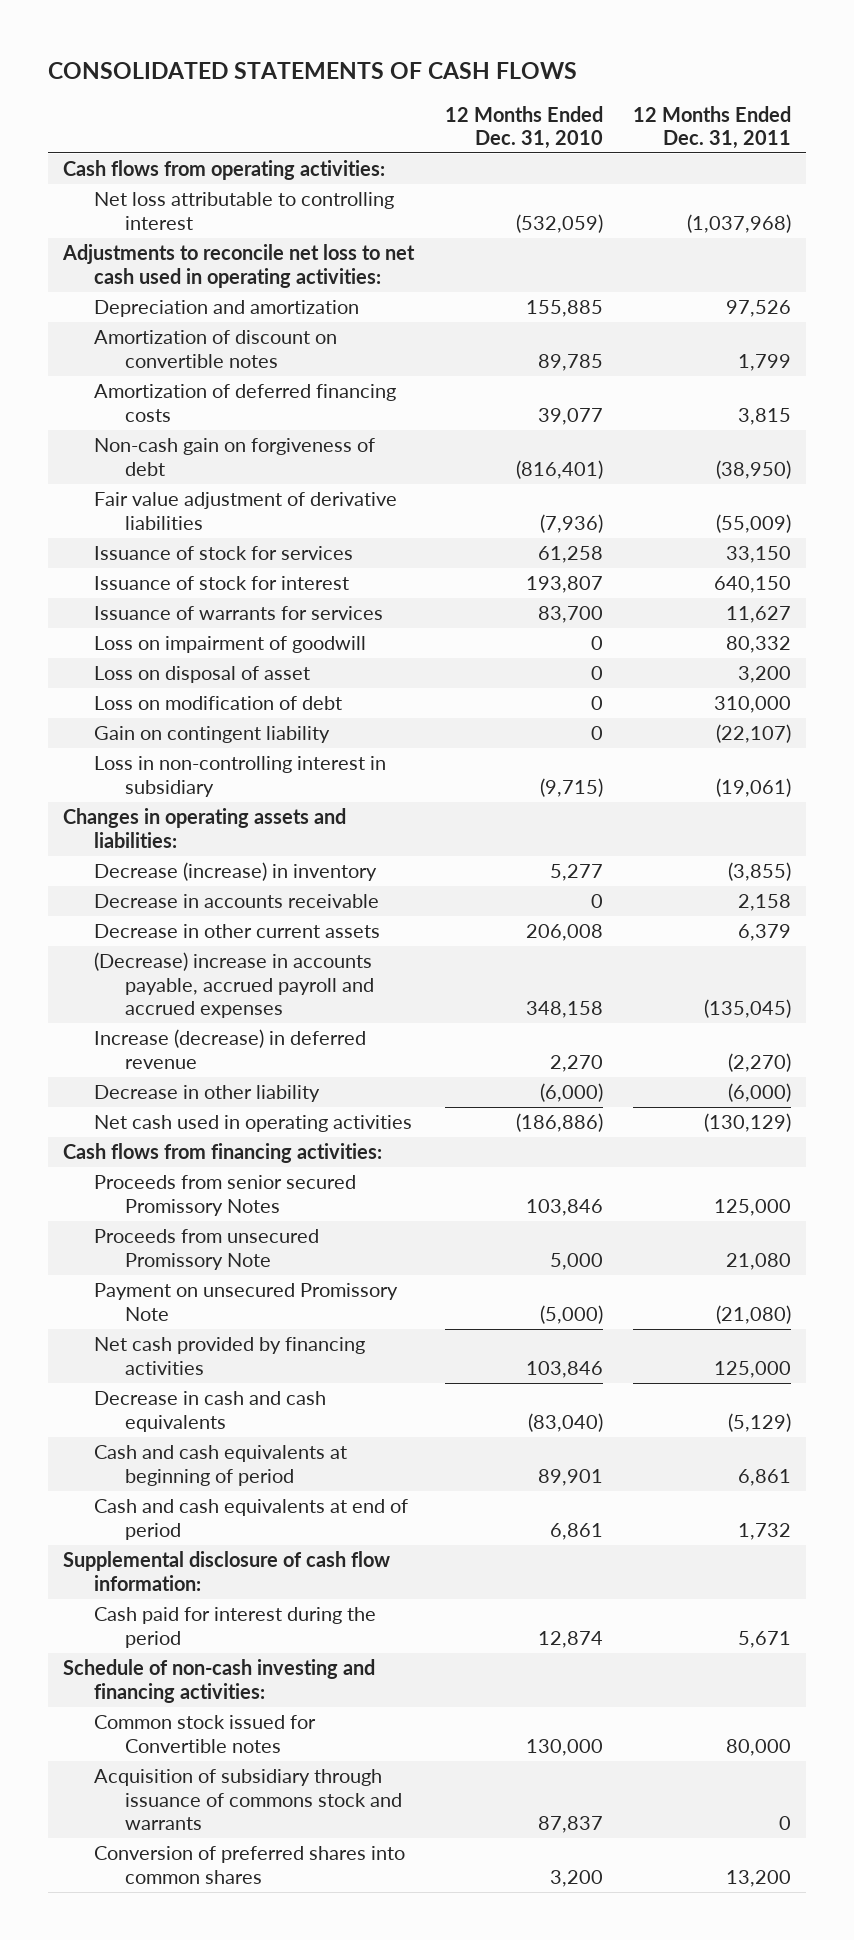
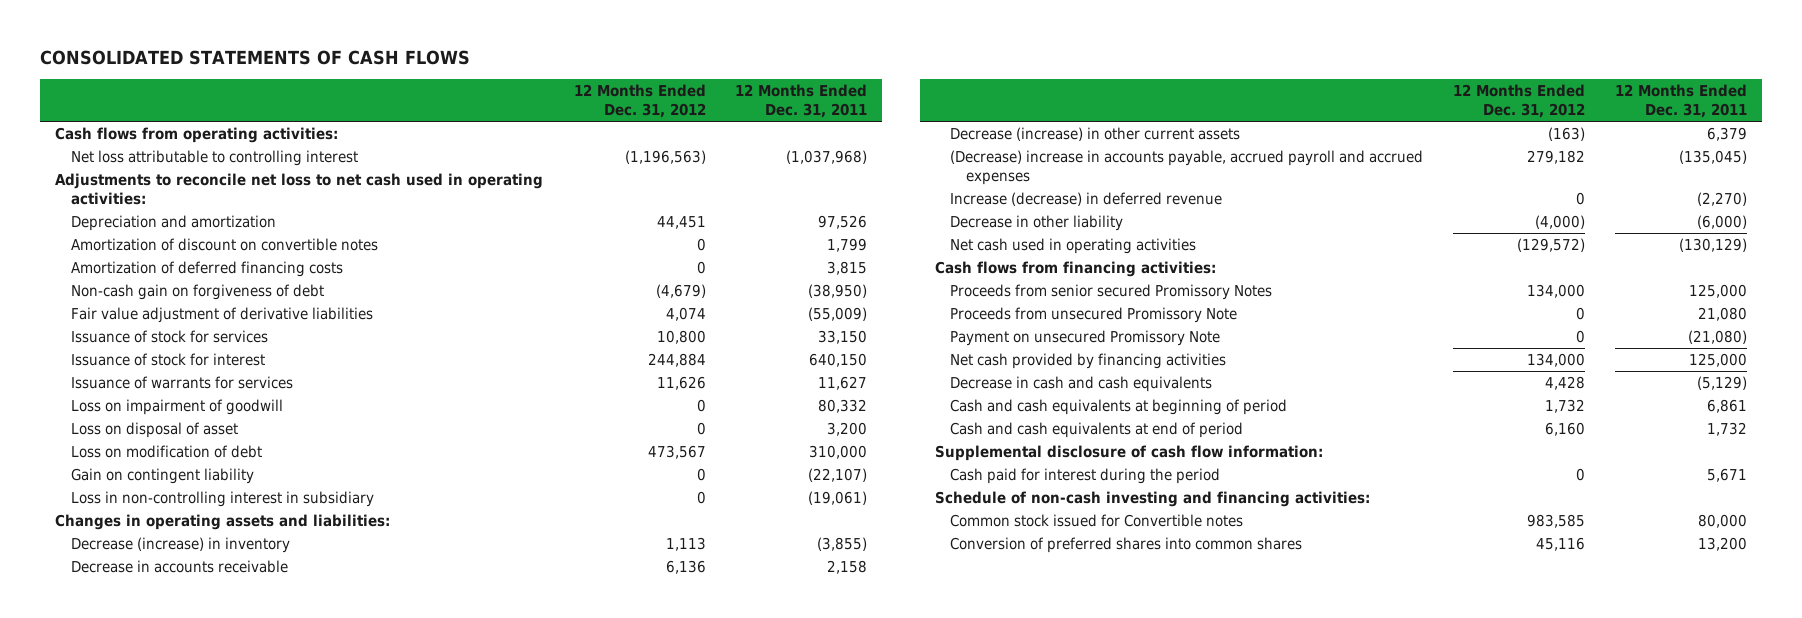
[444,105,603,149] 12 Months Ended Dec. 31, 2010 -> none
none -> [573,84,706,119] 12 Months Ended Dec. 31, 2012
[94,924,381,939] Decrease in other current assets -> [950,127,1241,142] Decrease (increase) in other current assets
[94,1769,402,1831] Acquisition of subsidiary through issuance of commons stock and warrants -> none

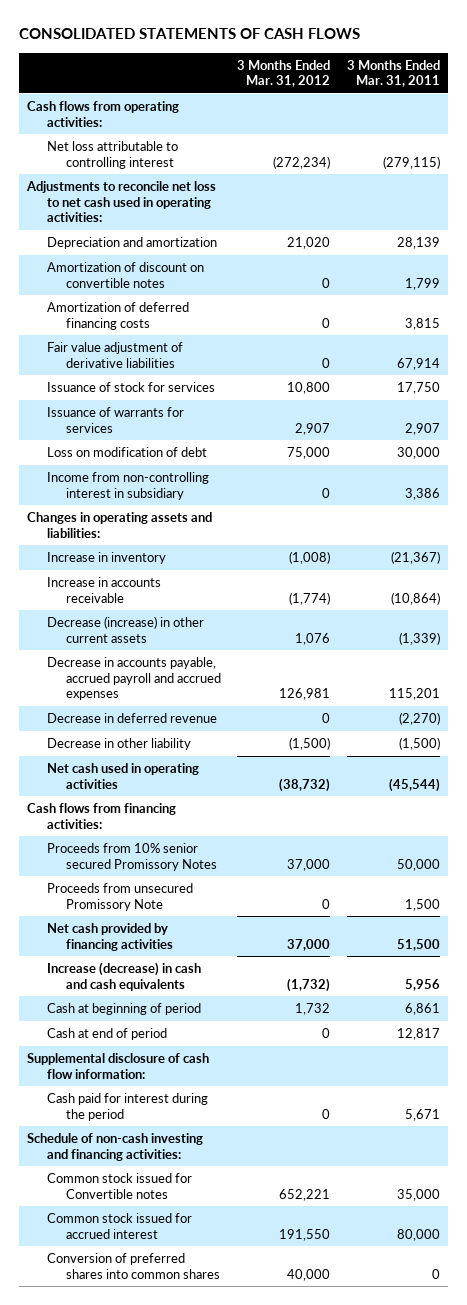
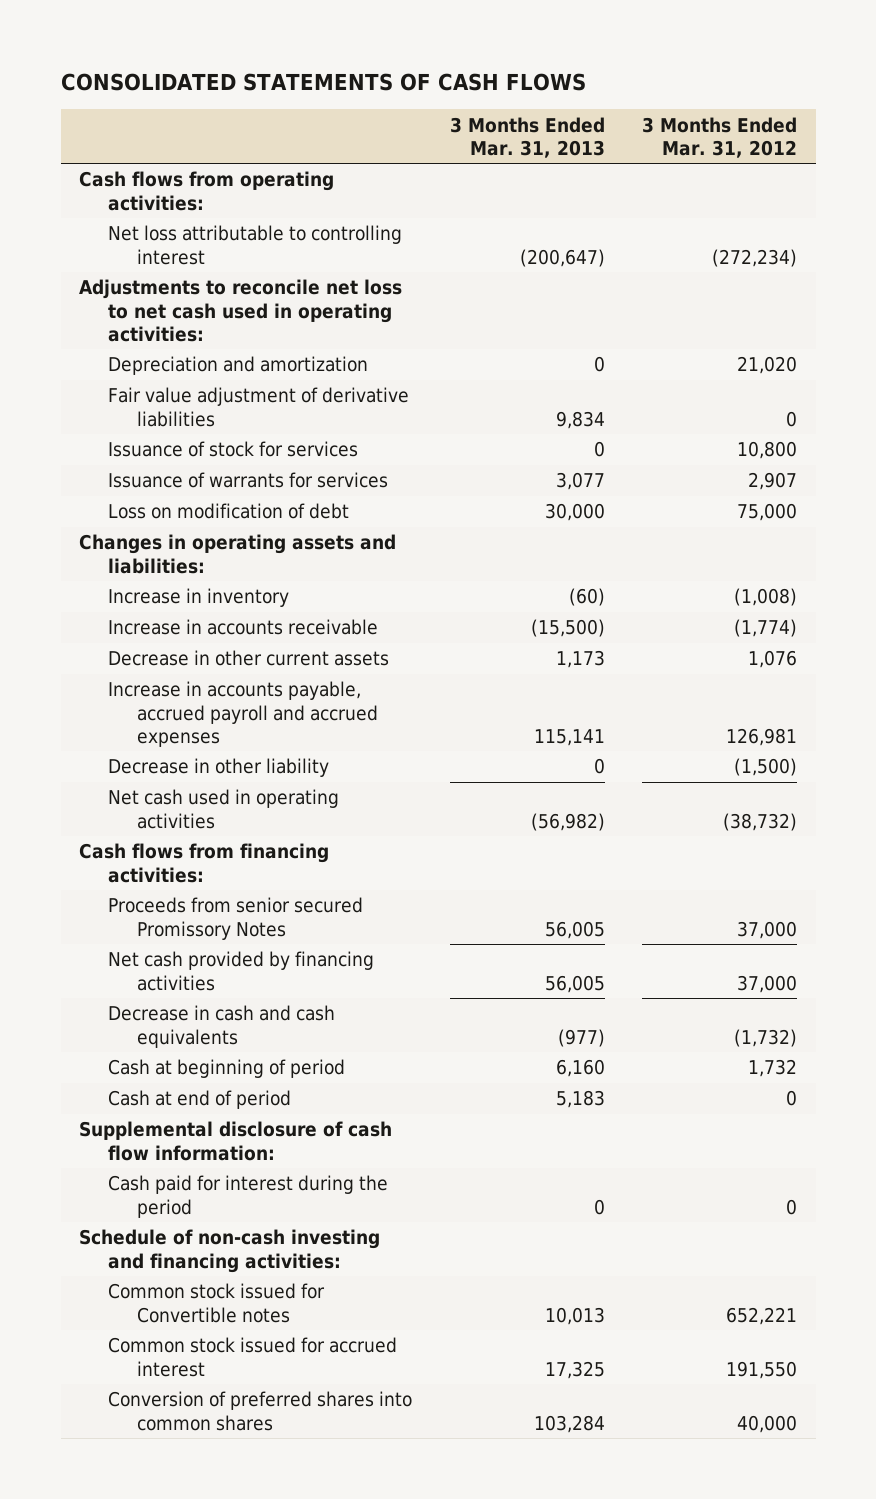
[346,59,440,88] 3 Months Ended Mar. 31, 2011 -> none
none -> [449,116,605,158] 3 Months Ended Mar. 31, 2013
[46,262,204,288] Amortization of discount on convertible notes -> none
[46,302,189,330] Amortization of deferred financing costs -> none
[46,472,209,500] Income from non-controlling interest in subsidiary -> none
[46,713,217,724] Decrease in deferred revenue -> none
[46,616,204,643] Decrease (increase) in other current assets -> [108,650,390,667] Decrease in other current assets
[46,657,221,701] Decrease in accounts payable, accrued payroll and accrued expenses -> [108,681,379,747] Increase in accounts payable, accrued payroll and accrued expenses
[46,883,193,911] Proceeds from unsecured Promissory Note -> none
[46,843,217,871] Proceeds from 10% senior secured Promissory Notes -> [108,897,364,940] Proceeds from senior secured Promissory Notes
[46,962,201,991] Increase (decrease) in cash and cash equivalents -> [108,1005,336,1048] Decrease in cash and cash equivalents

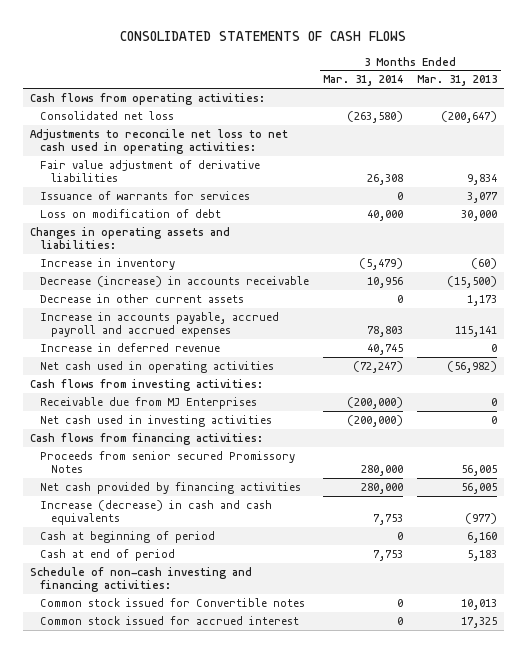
[641,116,797,158] 3 Months Ended Mar. 31, 2012 -> none
none -> [323,75,404,87] Mar. 31, 2014
[108,225,403,265] Net loss attributable to controlling interest -> [40,110,175,120] Consolidated net loss
[108,356,369,376] Depreciation and amortization -> none
[108,441,359,458] Issuance of stock for services -> none
[108,619,379,636] Increase in accounts receivable -> [40,275,310,287] Decrease (increase) in accounts receivable
[108,758,330,778] Decrease in other liability -> none
none -> [40,342,221,352] Increase in deferred revenue
none -> [29,378,263,391] Cash flows from investing activities:
none -> [40,396,258,409] Receivable due from MJ Enterprises
none -> [40,414,273,427] Net cash used in investing activities
[108,1005,336,1048] Decrease in cash and cash equivalents -> [40,499,273,526] Increase (decrease) in cash and cash equivalents
[79,1121,393,1161] Supplemental disclosure of cash flow information: -> none
[108,1175,389,1218] Cash paid for interest during the period -> none
[108,1391,413,1431] Conversion of preferred shares into common shares -> none

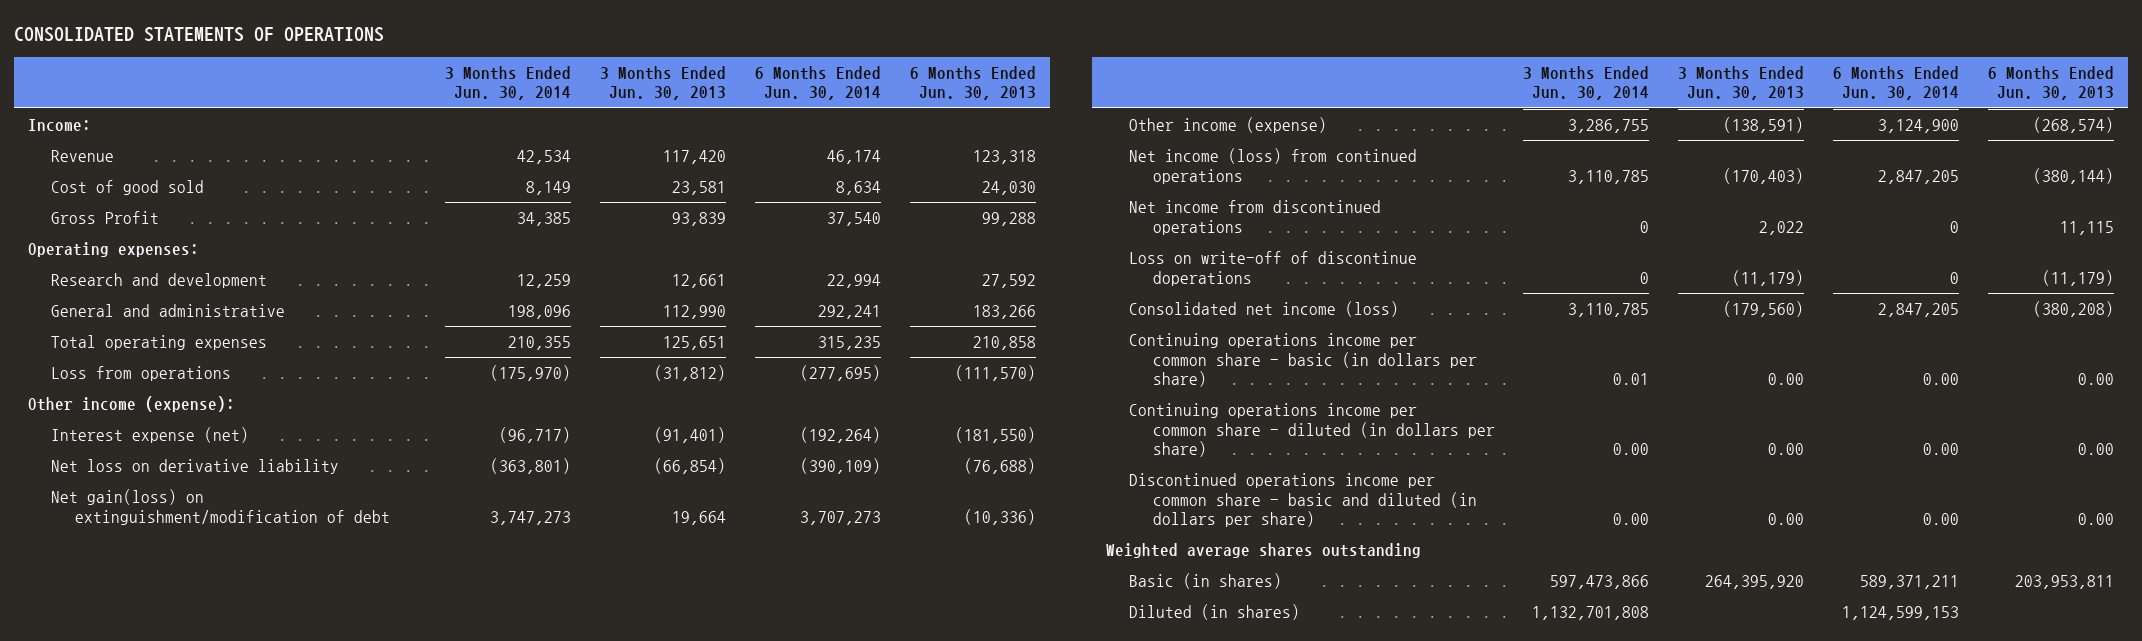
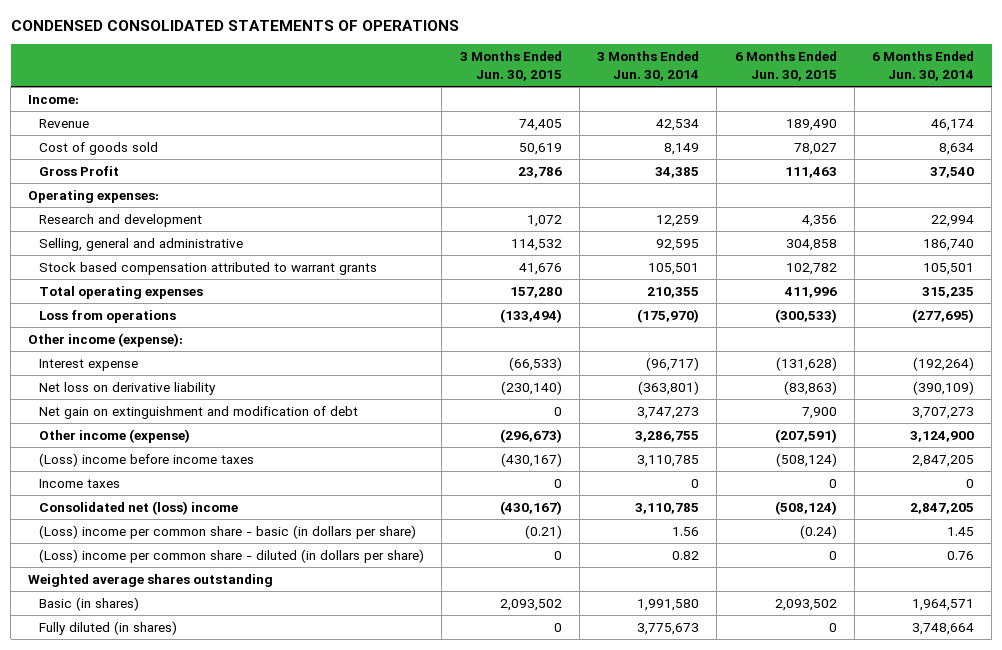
[13,26,384,42] CONSOLIDATED STATEMENTS OF OPERATIONS -> [10,20,459,32] CONDENSED CONSOLIDATED STATEMENTS OF OPERATIONS
[600,65,727,101] 3 Months Ended Jun. 30, 2013 -> none
[909,65,1036,101] 6 Months Ended Jun. 30, 2013 -> none
none -> [459,51,562,81] 3 Months Ended Jun. 30, 2015
none -> [734,51,837,81] 6 Months Ended Jun. 30, 2015
[51,180,205,196] Cost of good sold -> [39,141,159,155] Cost of goods sold
[51,304,286,318] General and administrative -> [39,237,244,251] Selling, general and administrative
[508,305,572,320] 198,096 -> [656,238,700,251] 92,595
[817,305,881,320] 292,241 -> [922,238,974,251] 186,740
none -> [39,261,378,275] Stock based compensation attributed to warrant grants
[51,427,250,444] Interest expense (net) -> [39,358,139,371] Interest expense
[51,489,390,525] Net gain(loss) on extinguishment/modification of debt -> [39,405,359,419] Net gain on extinguishment and modification of debt
[1129,200,1382,235] Net income from discontinued operations -> none
[1129,251,1418,286] Loss on write-off of discontinue doperations -> none
[1129,473,1477,528] Discontinued operations income per common share - basic and diluted (in dollars per share) -> none
[1129,148,1418,184] Net income (loss) from continued operations -> [39,452,255,467] (Loss) income before income taxes
none -> [39,478,121,488] Income taxes
[1129,301,1400,318] Consolidated net income (loss) -> [39,500,239,515] Consolidated net (loss) income
[1129,333,1477,388] Continuing operations income per common share - basic (in dollars per share) -> [39,524,417,539] (Loss) income per common share - basic (in dollars per share)
[1613,373,1650,386] 0.01 -> [672,526,700,536] 1.56
[1922,373,1959,386] 0.00 -> [946,526,974,536] 1.45
[1129,403,1495,458] Continuing operations income per common share - diluted (in dollars per share) -> [39,548,425,563] (Loss) income per common share - diluted (in dollars per share)
[1613,443,1650,456] 0.00 -> [672,550,700,560] 0.82
[1922,443,1959,456] 0.00 -> [946,550,974,560] 0.76
[1550,575,1650,590] 597,473,866 -> [637,598,700,611] 1,991,580
[1859,575,1959,590] 589,371,211 -> [911,598,974,611] 1,964,571
[1129,604,1301,621] Diluted (in shares) -> [39,620,178,635] Fully diluted (in shares)
[1532,606,1650,621] 1,132,701,808 -> [637,622,700,635] 3,775,673
[1841,606,1959,621] 1,124,599,153 -> [911,622,974,635] 3,748,664

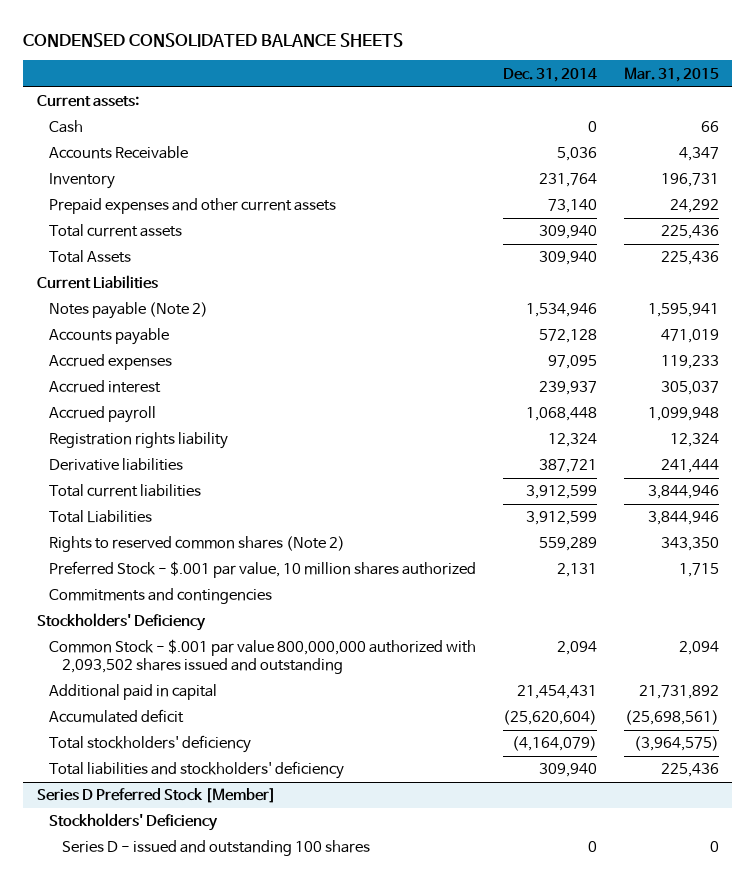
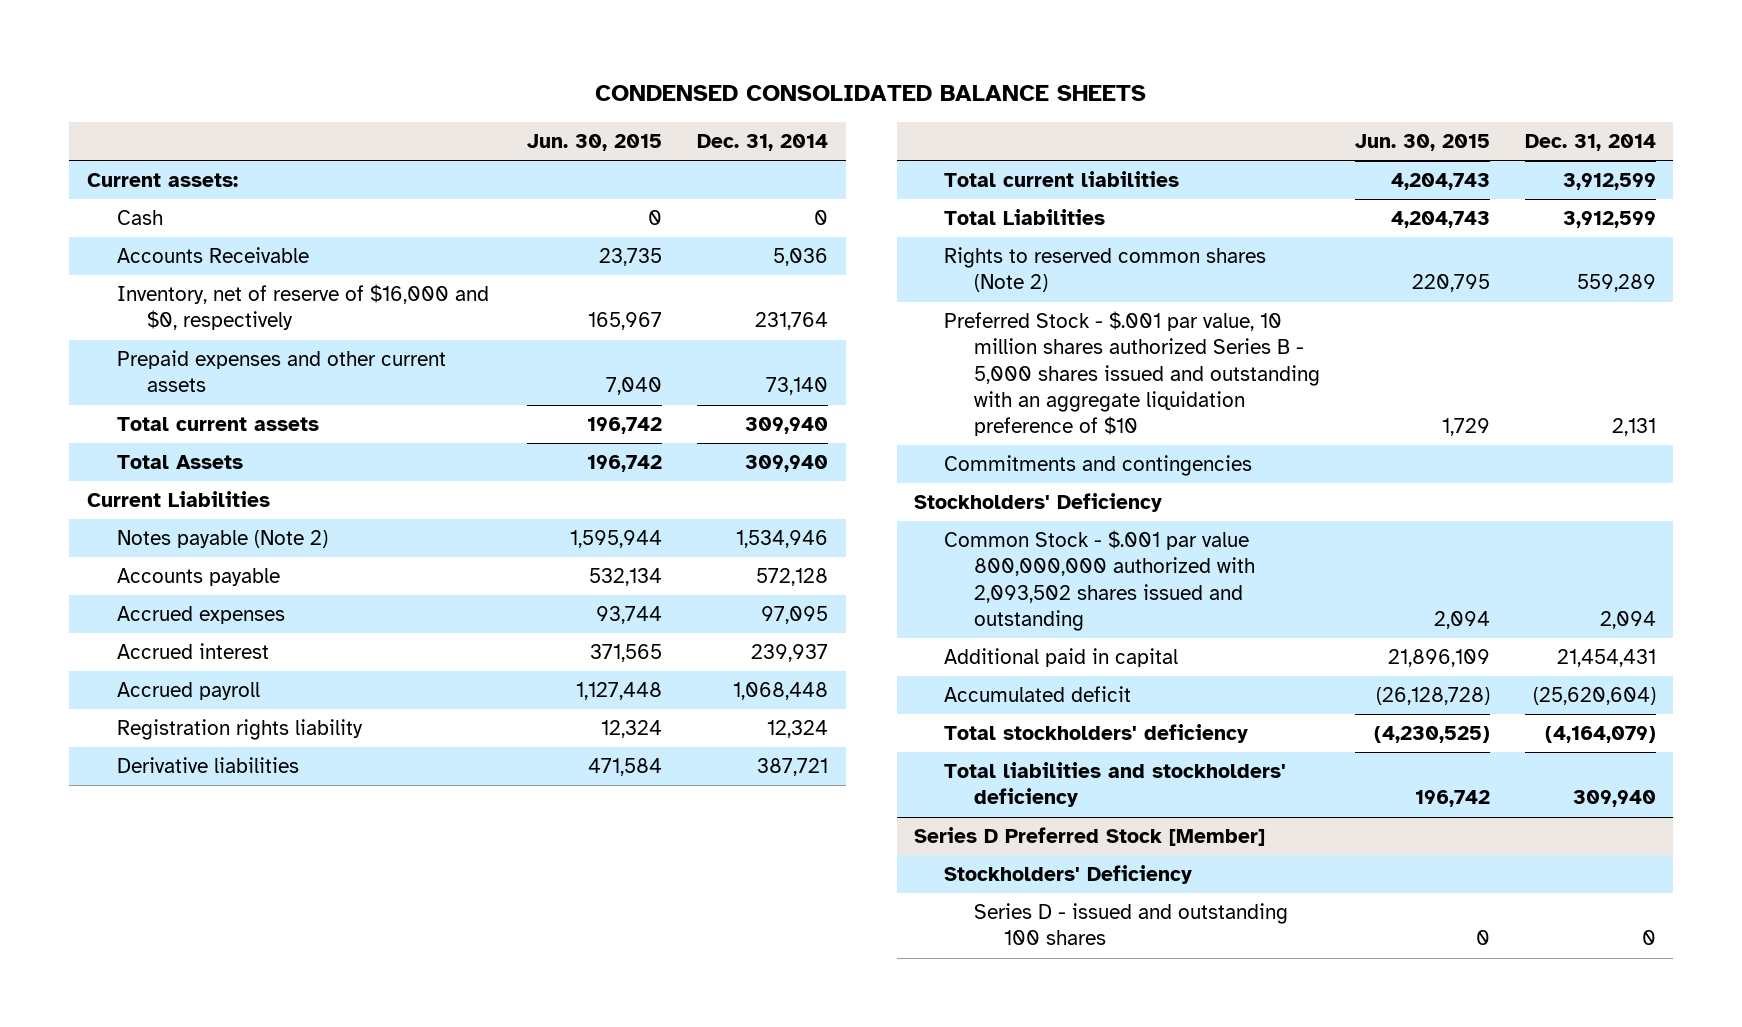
[623,66,719,82] Mar. 31, 2015 -> none
none -> [527,133,663,151] Jun. 30, 2015
[49,173,116,190] Inventory -> [116,284,489,331] Inventory, net of reserve of $16,000 and $0, respectively
[49,561,477,579] Preferred Stock - $.001 par value, 10 million shares authorized -> [944,311,1321,437] Preferred Stock - $.001 par value, 10 million shares authorized Series B - 5,000 shares issued and outstanding with an aggregate liquidation preference of $10

